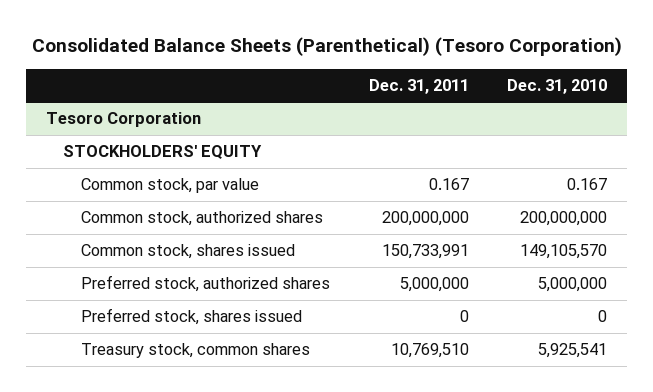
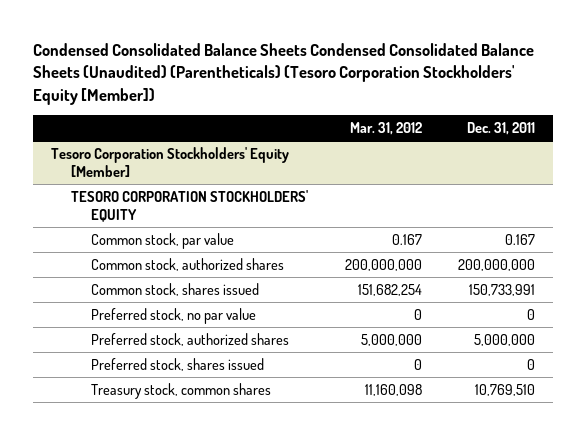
[31,37,622,57] Consolidated Balance Sheets (Parenthetical) (Tesoro Corporation) -> [33,42,535,105] Condensed Consolidated Balance Sheets Condensed Consolidated Balance Sheets (Unaudited) (Parentheticals) (Tesoro Corporation Stockholders' Equity [Member])
[507,78,608,94] Dec. 31, 2010 -> none
none -> [349,122,422,136] Mar. 31, 2012
[45,112,201,128] Tesoro Corporation -> none
none -> [51,146,290,178] Tesoro Corporation Stockholders' Equity [Member]
[63,145,263,160] STOCKHOLDERS' EQUITY -> [71,189,309,223] TESORO CORPORATION STOCKHOLDERS' EQUITY
none -> [91,307,257,324] Preferred stock, no par value

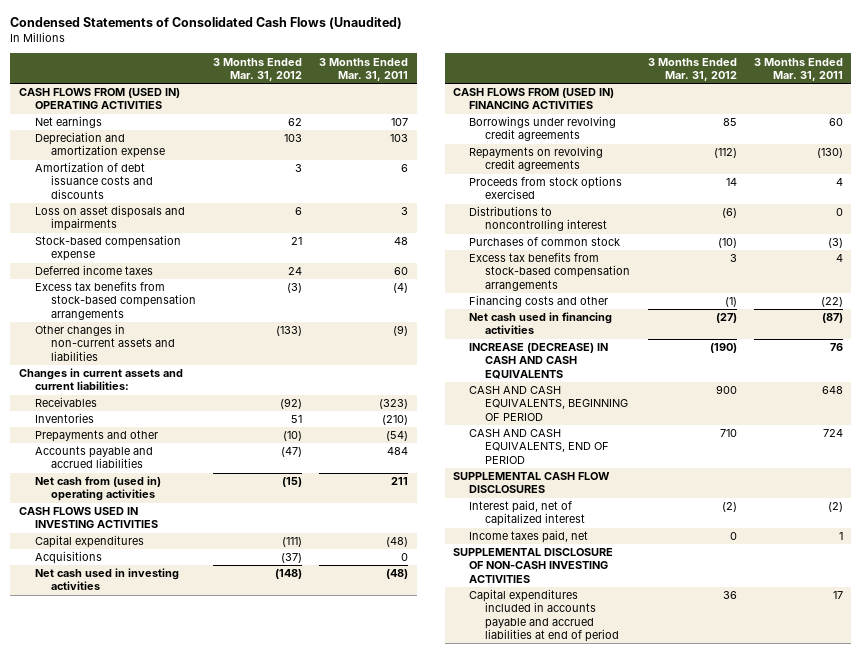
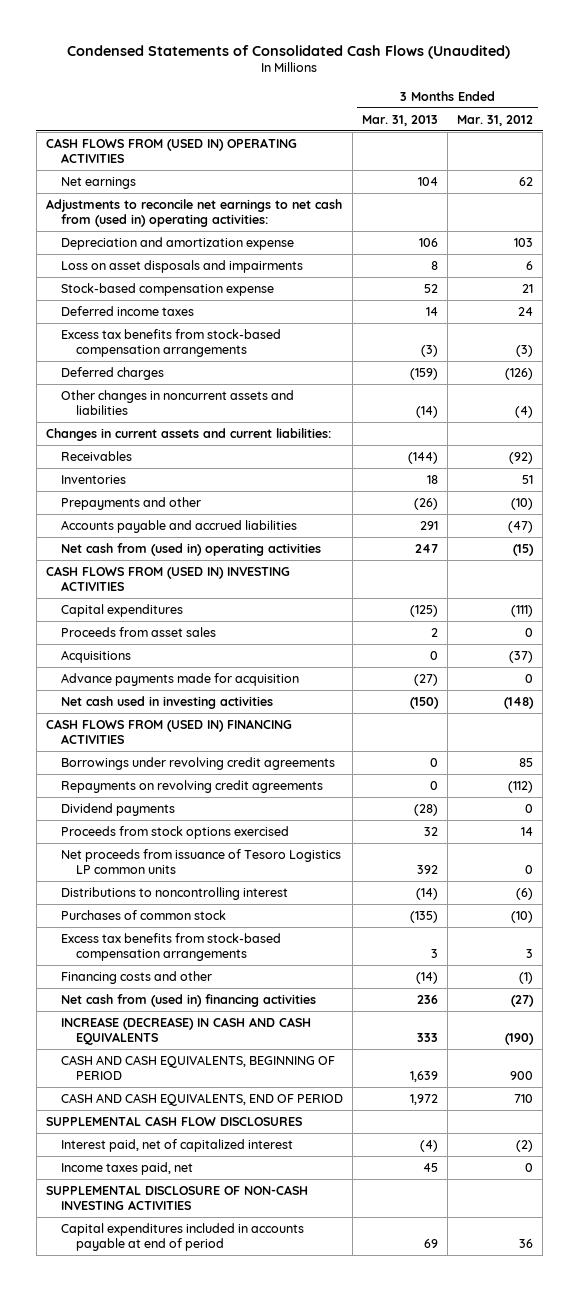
[319,57,409,81] 3 Months Ended Mar. 31, 2011 -> none
none -> [362,114,439,126] Mar. 31, 2013
none -> [45,198,342,227] Adjustments to reconcile net earnings to net cash from (used in) operating activities:
[35,162,154,199] Amortization of debt issuance costs and discounts -> none
none -> [61,366,165,380] Deferred charges
[35,324,176,361] Other changes in non-current assets and liabilities -> [61,389,295,415] Other changes in noncurrent assets and liabilities
[276,326,303,337] (133) -> [515,405,534,418] (4)
[18,507,159,529] CASH FLOWS USED IN INVESTING ACTIVITIES -> [45,565,290,591] CASH FLOWS FROM (USED IN) INVESTING ACTIVITIES
none -> [61,626,217,637] Proceeds from asset sales
none -> [61,672,300,686] Advance payments made for acquisition
none -> [61,802,176,816] Dividend payments
none -> [61,848,342,874] Net proceeds from issuance of Tesoro Logistics LP common units
[469,312,613,335] Net cash used in financing activities -> [61,993,317,1007] Net cash from (used in) financing activities
[469,589,620,643] Capital expenditures included in accounts payable and accrued liabilities at end of period -> [61,1222,305,1251] Capital expenditures included in accounts payable at end of period

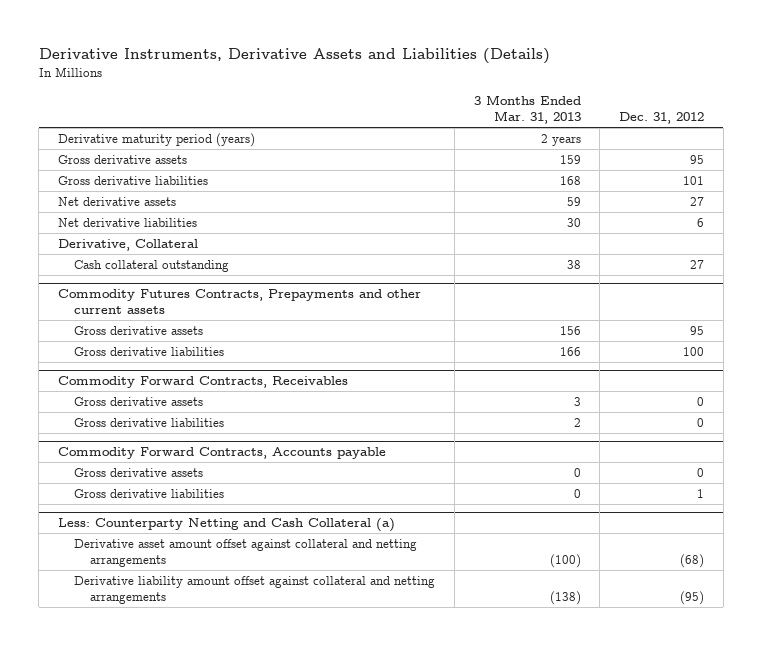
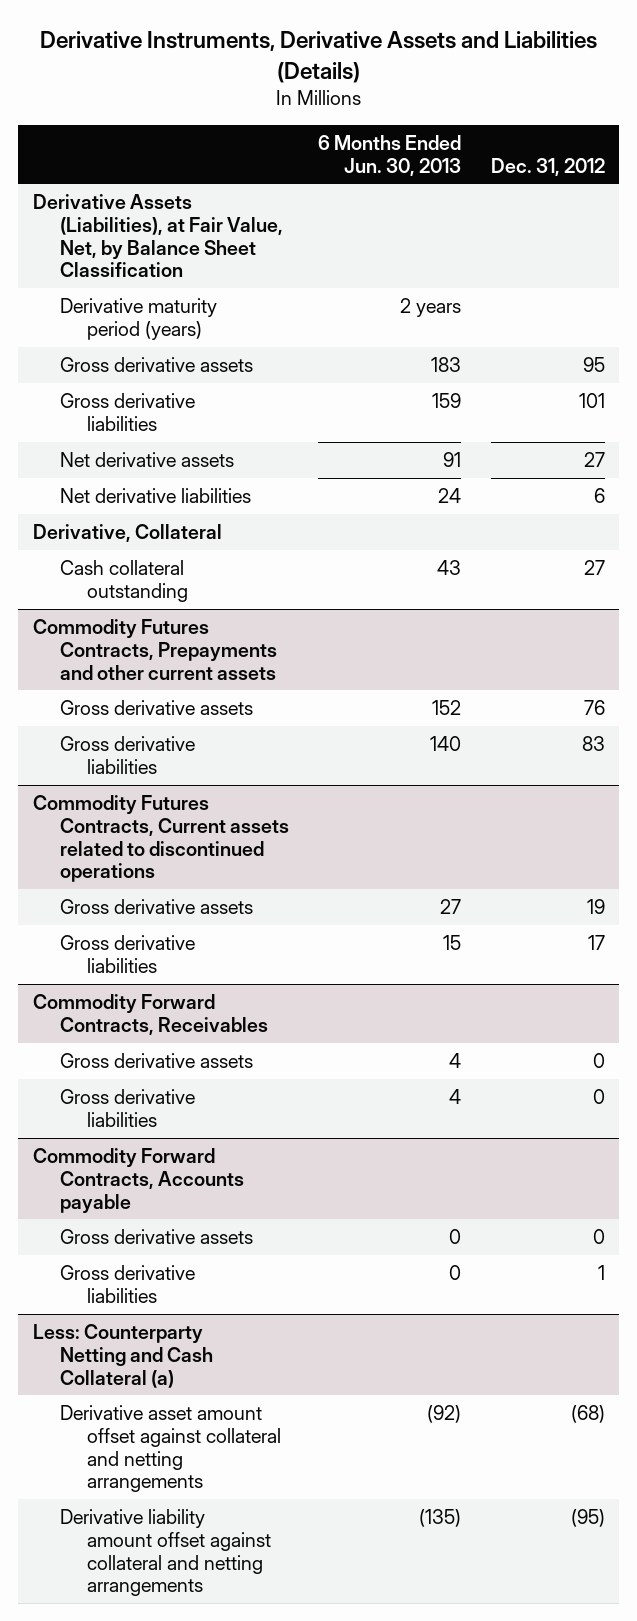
[473,95,581,125] 3 Months Ended Mar. 31, 2013 -> none
none -> [318,134,462,176] 6 Months Ended Jun. 30, 2013
none -> [32,193,283,278] Derivative Assets (Liabilities), at Fair Value, Net, by Balance Sheet Classification
[690,326,705,336] 95 -> [583,699,605,715] 76
[683,347,705,357] 100 -> [581,735,605,751] 83
none -> [32,794,289,883] Commodity Futures Contracts, Current assets related to discontinued operations
none -> [59,898,253,914] Gross derivative assets
none -> [59,934,195,973] Gross derivative liabilities

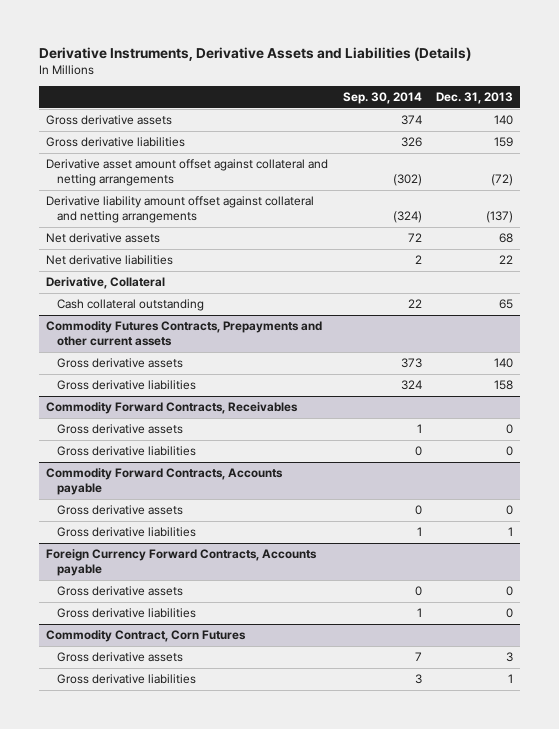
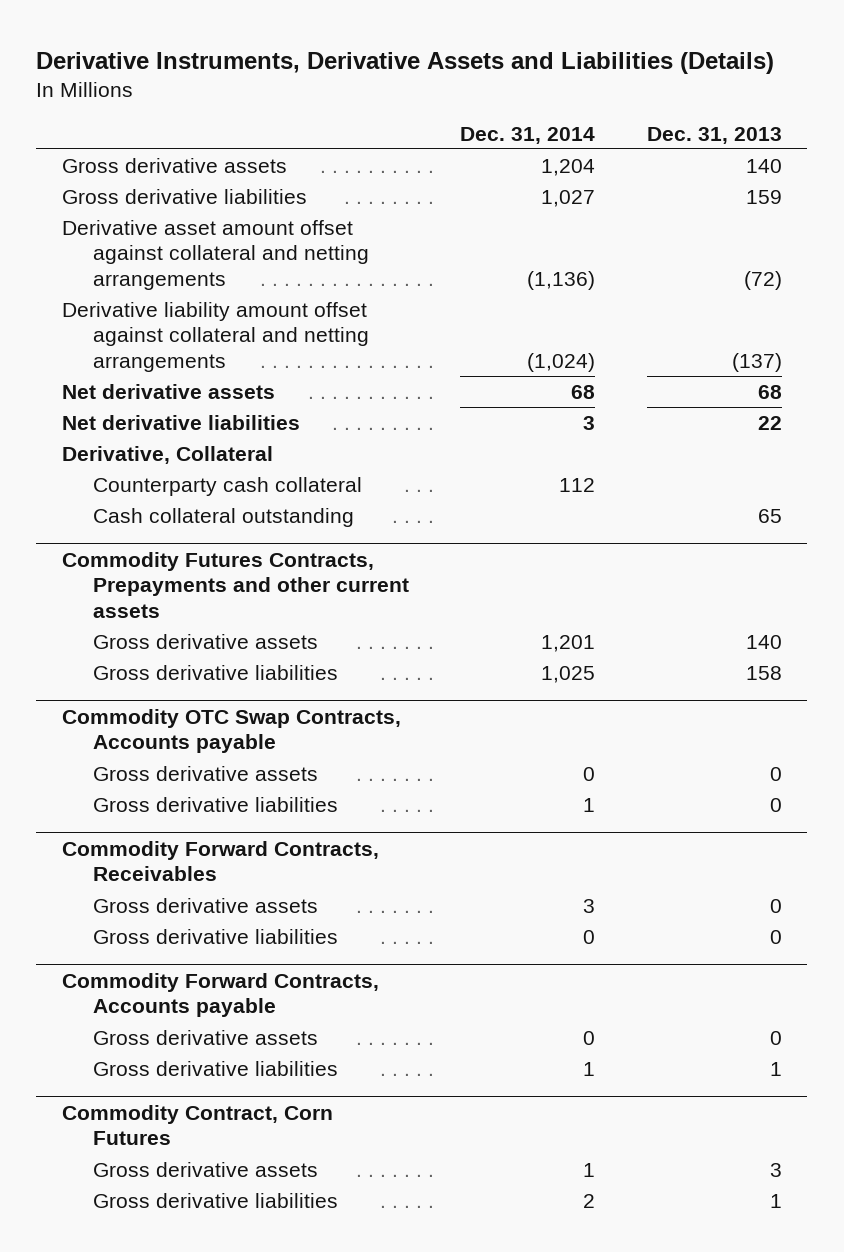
[342,92,422,105] Sep. 30, 2014 -> none
none -> [460,126,596,144] Dec. 31, 2014
none -> [92,476,362,496] Counterparty cash collateral
none -> [62,708,402,754] Commodity OTC Swap Contracts, Accounts payable
none -> [92,765,318,781] Gross derivative assets
none -> [92,796,338,812] Gross derivative liabilities
[46,549,318,577] Foreign Currency Forward Contracts, Accounts payable -> none
[57,586,184,597] Gross derivative assets -> none
[57,608,197,619] Gross derivative liabilities -> none

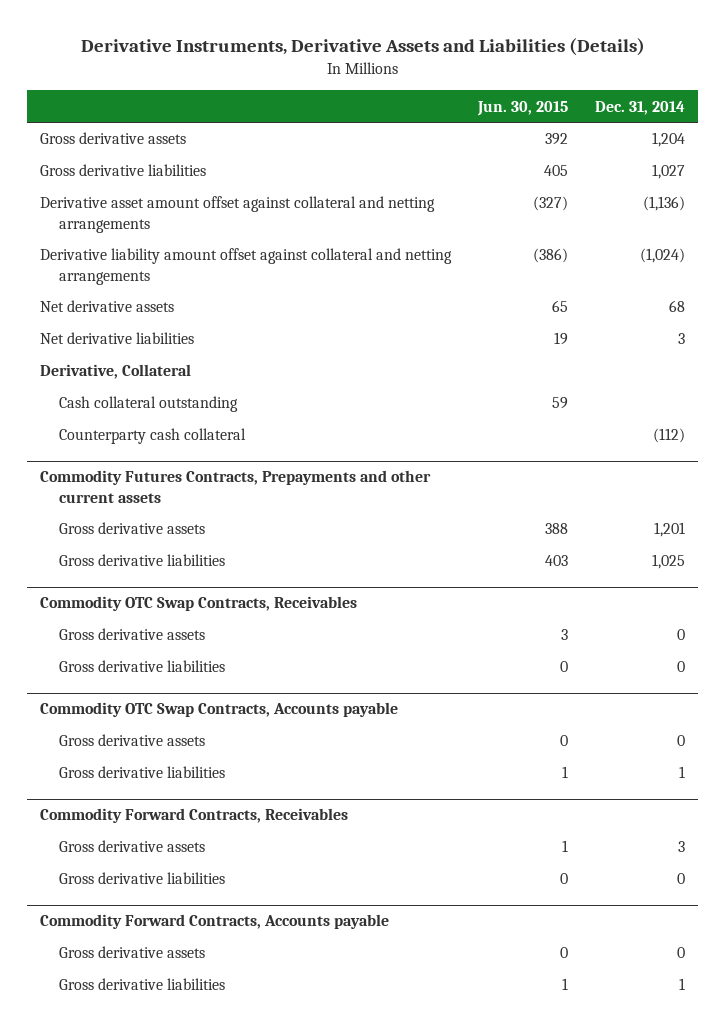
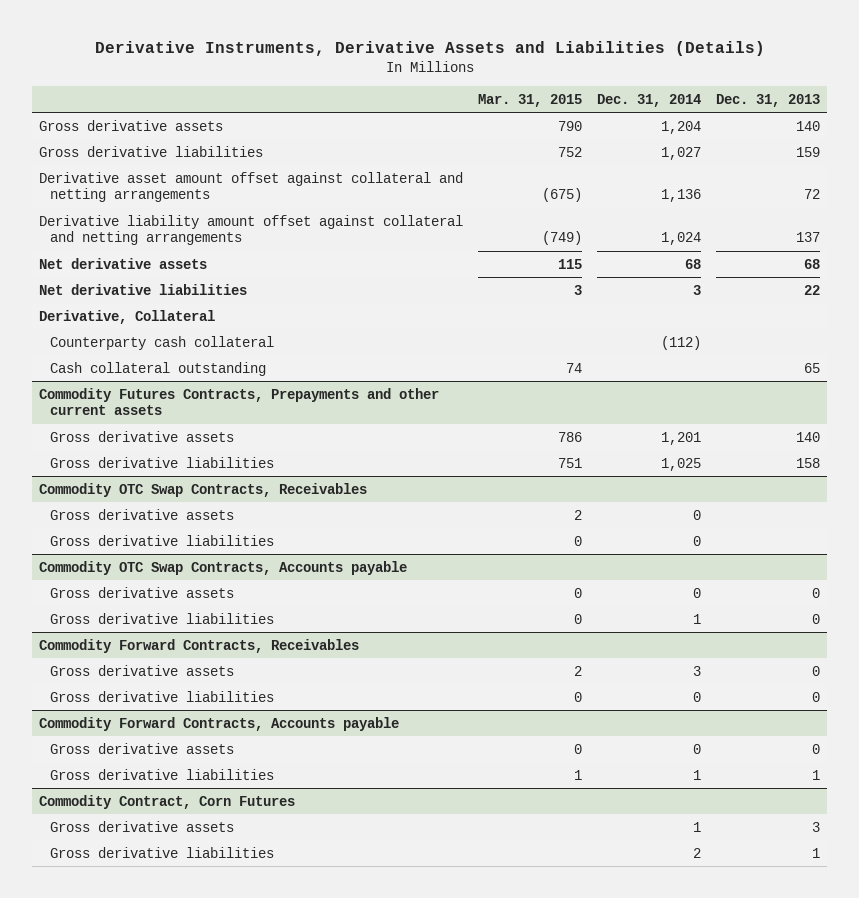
[477,100,569,116] Jun. 30, 2015 -> none
none -> [478,93,583,107] Mar. 31, 2015
none -> [715,93,820,107] Dec. 31, 2013
[642,196,685,212] (1,136) -> [661,189,702,203] 1,136
[639,248,685,264] (1,024) -> [661,232,702,246] 1,024
[59,396,239,413] Cash collateral outstanding -> [49,361,266,376] Cash collateral outstanding
none -> [39,794,296,809] Commodity Contract, Corn Futures
none -> [49,820,234,832] Gross derivative assets
none -> [49,846,274,858] Gross derivative liabilities

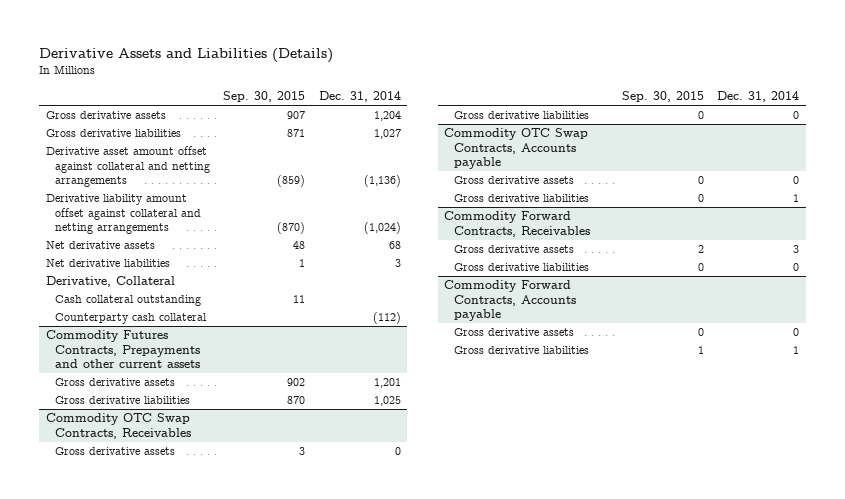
[94,41,765,57] Derivative Instruments, Derivative Assets and Liabilities (Details) -> [39,48,334,64] Derivative Assets and Liabilities (Details)
[478,93,583,107] Mar. 31, 2015 -> none
[715,93,820,107] Dec. 31, 2013 -> none
none -> [223,91,306,103] Sep. 30, 2015
[661,189,702,203] 1,136 -> [363,174,401,187] (1,136)
[661,232,702,246] 1,024 -> [363,221,401,234] (1,024)
[49,335,274,350] Counterparty cash collateral -> [55,313,208,325] Counterparty cash collateral
[39,794,296,809] Commodity Contract, Corn Futures -> none
[49,820,234,832] Gross derivative assets -> none
[49,846,274,858] Gross derivative liabilities -> none

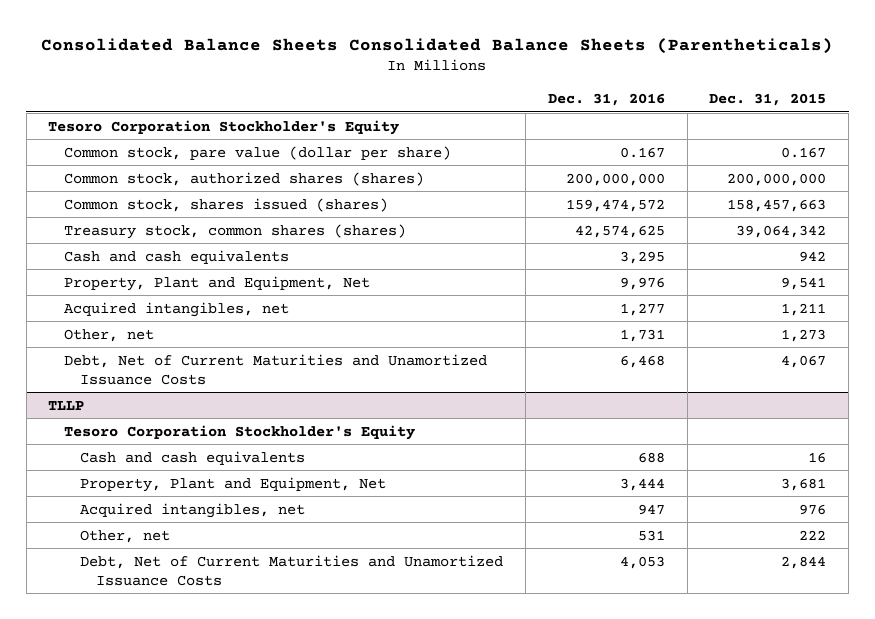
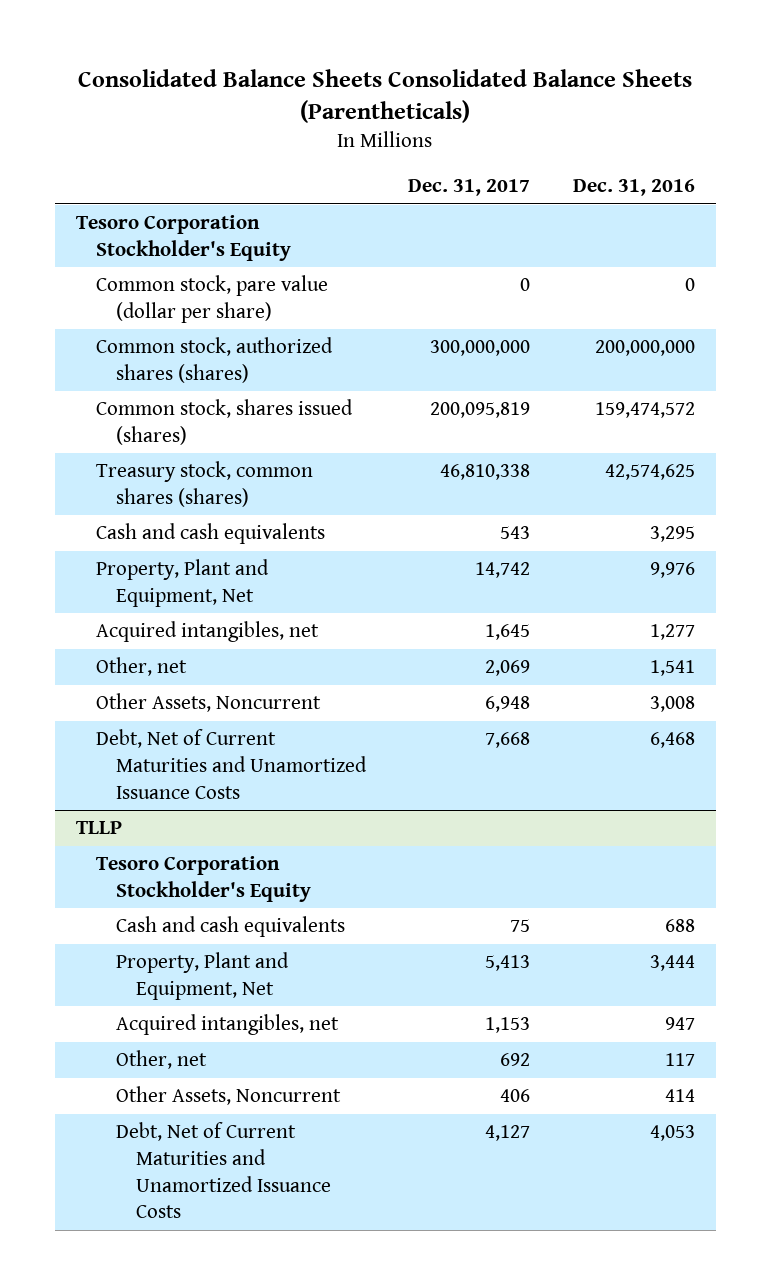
[709,93,827,107] Dec. 31, 2015 -> none
none -> [408,179,531,197] Dec. 31, 2017
[619,146,665,158] 0.167 -> [684,278,695,292] 0
[619,328,665,342] 1,731 -> [649,660,695,677] 1,541
none -> [95,693,321,713] Other Assets, Noncurrent
[637,529,665,541] 531 -> [664,1053,695,1067] 117
none -> [115,1086,341,1106] Other Assets, Noncurrent

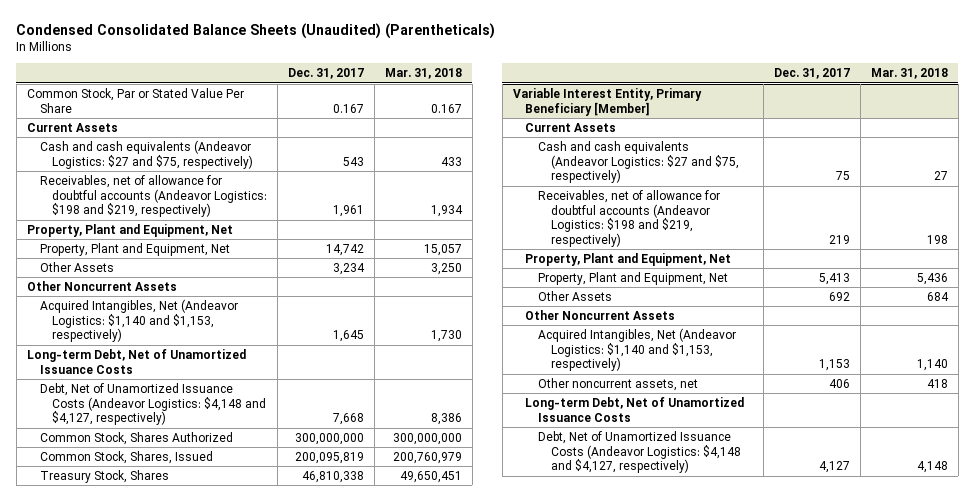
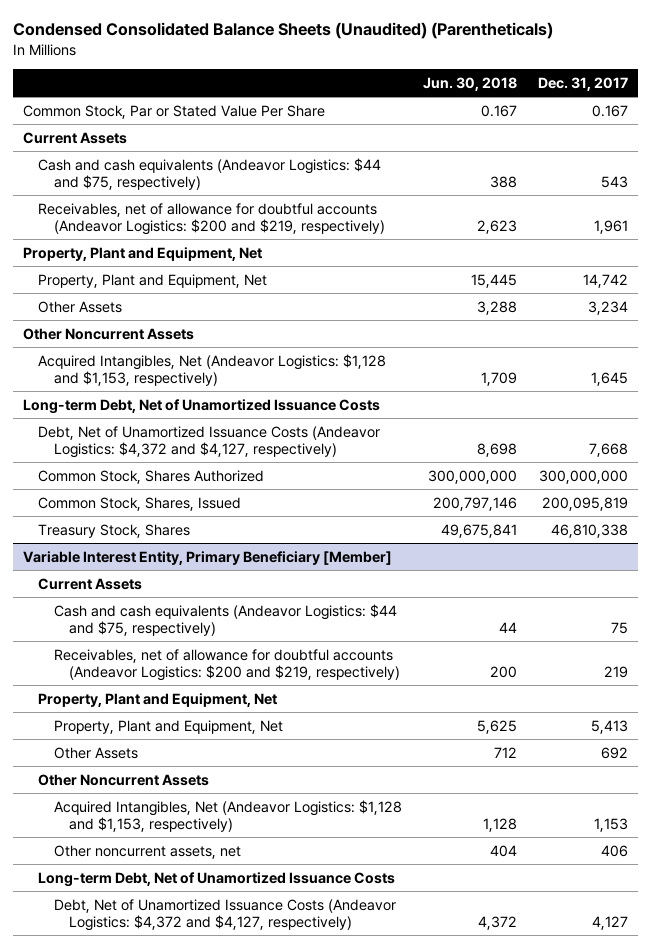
[384,68,462,80] Mar. 31, 2018 -> none
none -> [422,76,517,91] Jun. 30, 2018
[39,139,254,169] Cash and cash equivalents (Andeavor Logistics: $27 and $75, respectively) -> [38,157,382,191] Cash and cash equivalents (Andeavor Logistics: $44 and $75, respectively)
[39,174,268,218] Receivables, net of allowance for doubtful accounts (Andeavor Logistics: $198 and $219, respectively) -> [38,202,385,236] Receivables, net of allowance for doubtful accounts (Andeavor Logistics: $200 and $219, respectively)
[39,298,238,343] Acquired Intangibles, Net (Andeavor Logistics: $1,140 and $1,153, respectively) -> [38,353,387,387] Acquired Intangibles, Net (Andeavor Logistics: $1,128 and $1,153, respectively)
[39,382,267,426] Debt, Net of Unamortized Issuance Costs (Andeavor Logistics: $4,148 and $4,127, respectively) -> [38,425,381,459] Debt, Net of Unamortized Issuance Costs (Andeavor Logistics: $4,372 and $4,127, respectively)
[538,140,739,184] Cash and cash equivalents (Andeavor Logistics: $27 and $75, respectively) -> [53,603,397,637] Cash and cash equivalents (Andeavor Logistics: $44 and $75, respectively)
[538,189,721,247] Receivables, net of allowance for doubtful accounts (Andeavor Logistics: $198 and $219, respectively) -> [53,648,400,682] Receivables, net of allowance for doubtful accounts (Andeavor Logistics: $200 and $219, respectively)
[538,327,737,372] Acquired Intangibles, Net (Andeavor Logistics: $1,140 and $1,153, respectively) -> [53,799,402,833] Acquired Intangibles, Net (Andeavor Logistics: $1,128 and $1,153, respectively)
[538,430,741,474] Debt, Net of Unamortized Issuance Costs (Andeavor Logistics: $4,148 and $4,127, respectively) -> [53,898,396,932] Debt, Net of Unamortized Issuance Costs (Andeavor Logistics: $4,372 and $4,127, respectively)

